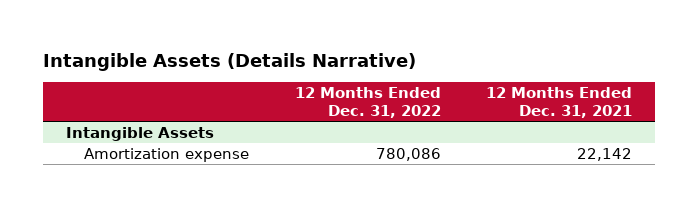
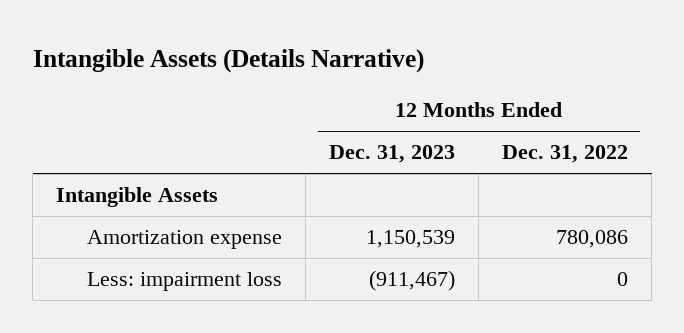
[486,87,633,119] 12 Months Ended Dec. 31, 2021 -> none
none -> [329,145,456,164] Dec. 31, 2023
none -> [87,272,283,292] Less: impairment loss

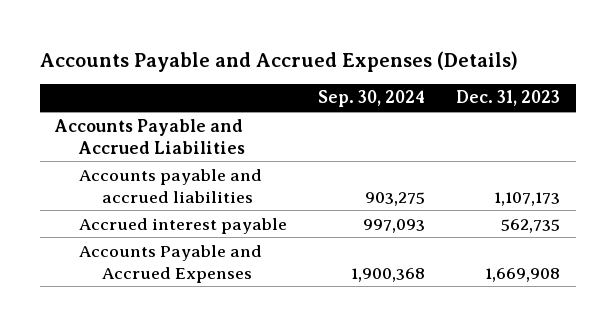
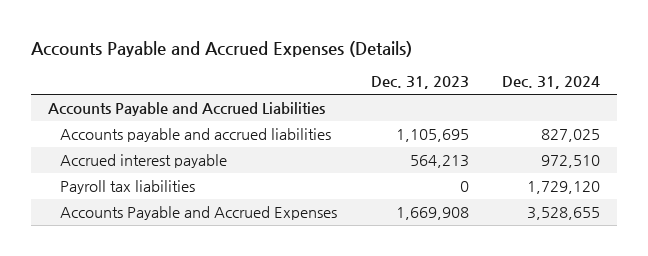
[318,90,426,108] Sep. 30, 2024 -> none
none -> [502,76,601,90] Dec. 31, 2024
[494,191,561,206] 1,107,173 -> [395,129,469,143] 1,105,695
[501,218,561,233] 562,735 -> [409,155,469,169] 564,213
none -> [60,180,196,195] Payroll tax liabilities

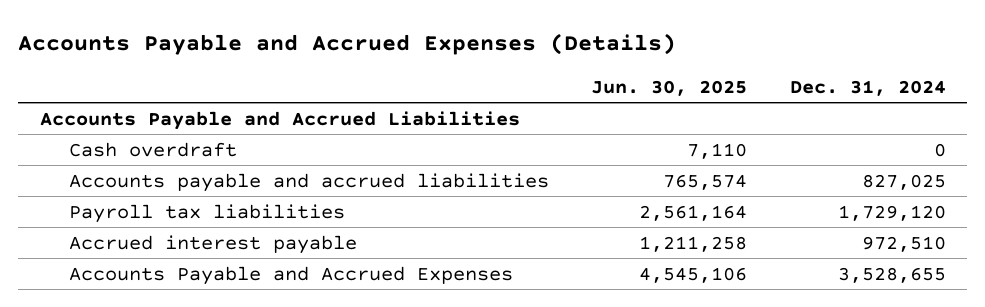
[370,76,469,90] Dec. 31, 2023 -> none
none -> [591,79,748,96] Jun. 30, 2025
none -> [68,141,237,157] Cash overdraft
[60,154,228,169] Accrued interest payable -> [68,234,357,254] Accrued interest payable

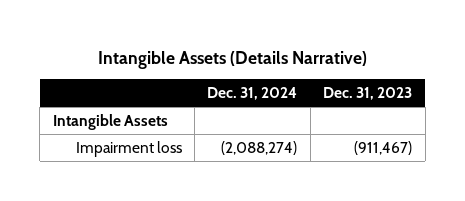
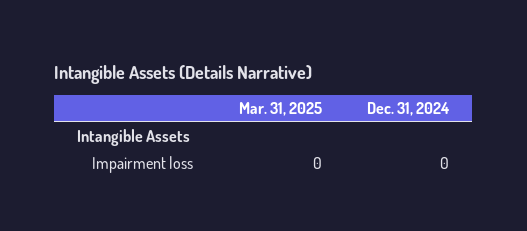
[323,86,413,100] Dec. 31, 2023 -> none
none -> [238,102,322,117] Mar. 31, 2025
[221,140,298,155] (2,088,274) -> [440,157,450,170] 0

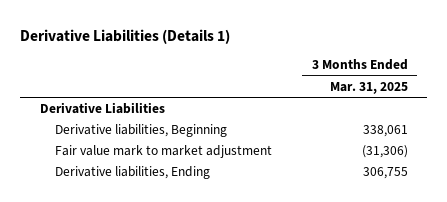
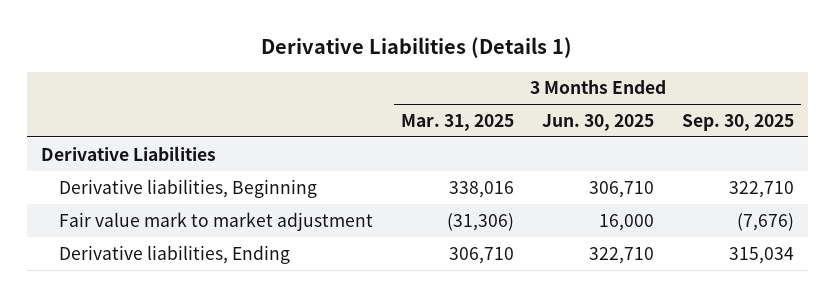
none -> [542,113,655,131] Jun. 30, 2025
none -> [682,113,795,131] Sep. 30, 2025
[362,125,408,138] 338,061 -> [448,180,514,198] 338,016
[362,167,408,180] 306,755 -> [448,246,514,264] 306,710

